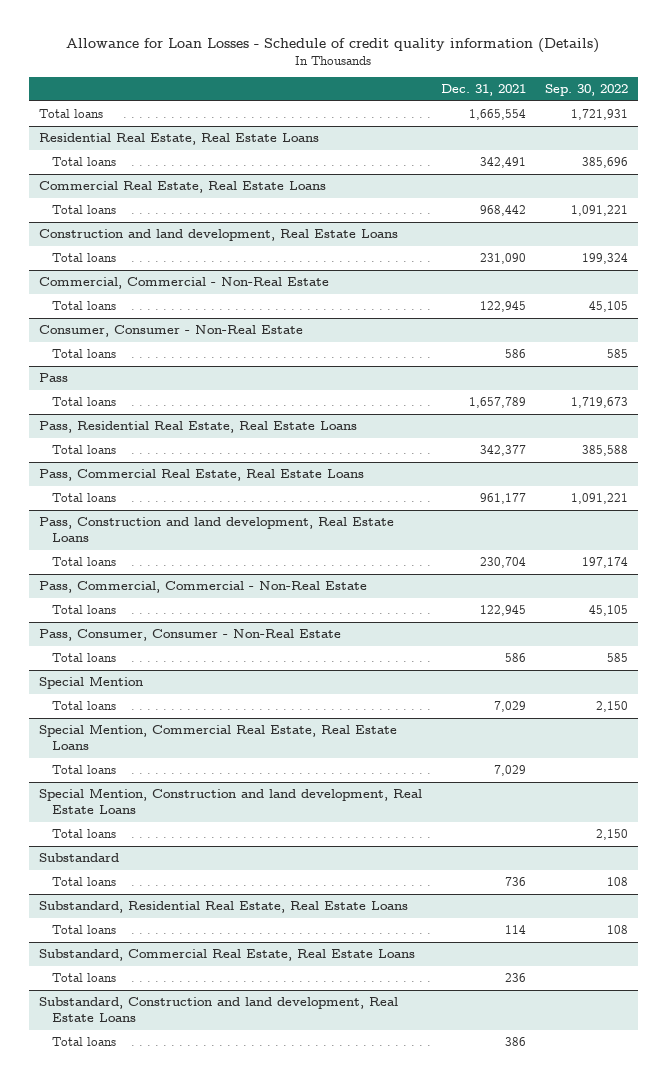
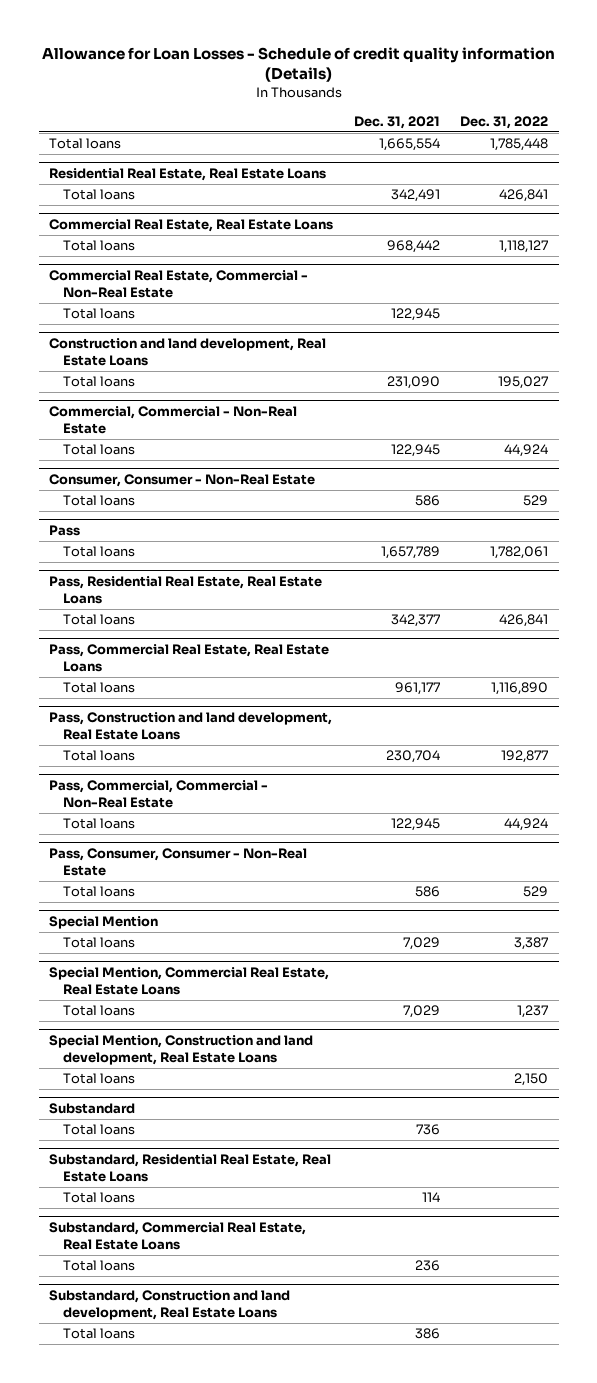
[545,84,629,97] Sep. 30, 2022 -> none
none -> [460,115,549,129] Dec. 31, 2022
none -> [48,269,308,298] Commercial Real Estate, Commercial - Non-Real Estate
none -> [63,308,136,320] Total loans

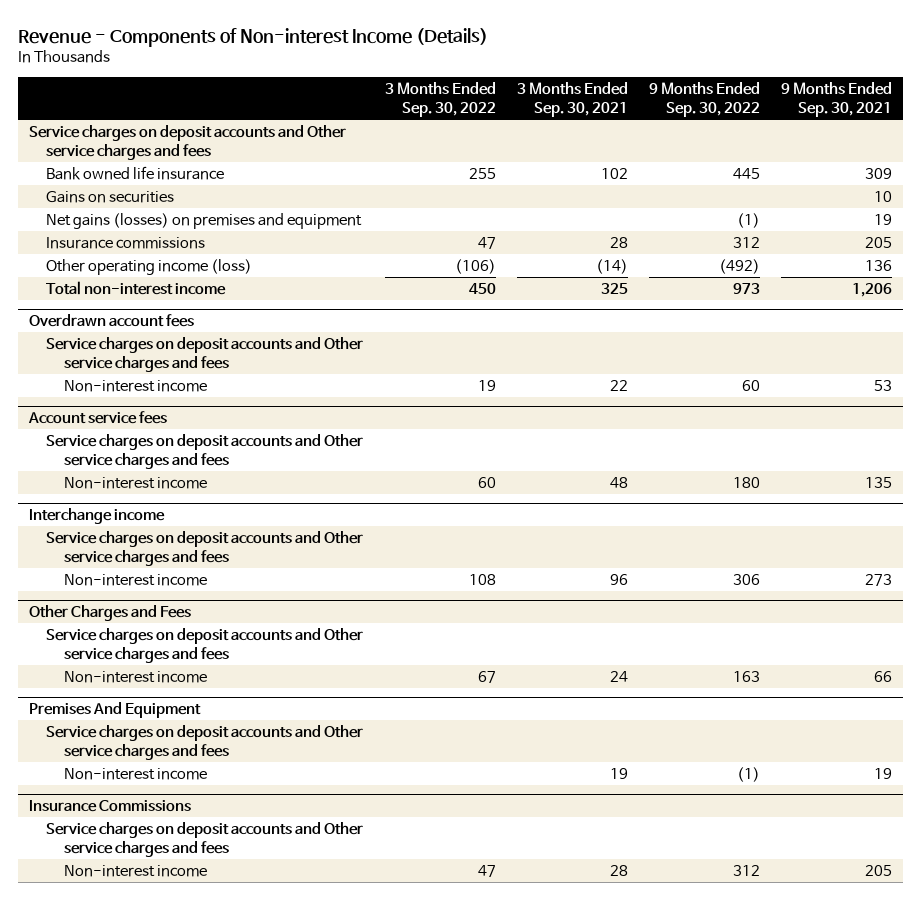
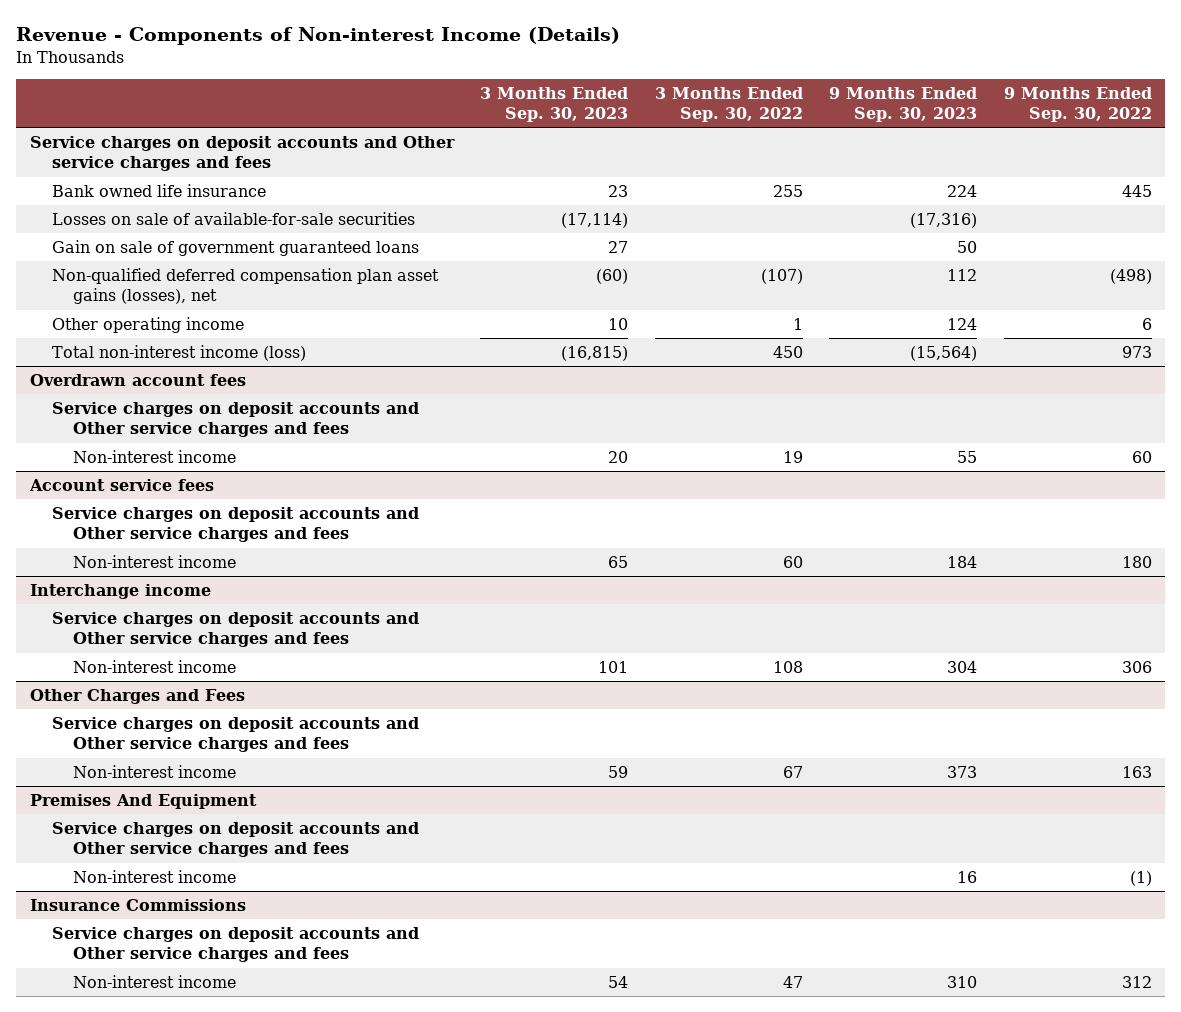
[516,82,628,118] 3 Months Ended Sep. 30, 2021 -> none
[781,82,893,118] 9 Months Ended Sep. 30, 2021 -> none
none -> [480,86,629,123] 3 Months Ended Sep. 30, 2023
none -> [829,86,978,123] 9 Months Ended Sep. 30, 2023
[46,213,363,230] Net gains (losses) on premises and equipment -> none
[46,237,206,250] Insurance commissions -> none
[46,191,175,204] Gains on securities -> [51,212,415,226] Losses on sale of available-for-sale securities
none -> [51,240,419,257] Gain on sale of government guaranteed loans
none -> [51,268,439,305] Non-qualified deferred compensation plan asset gains (losses), net
[46,259,253,276] Other operating income (loss) -> [51,317,244,334] Other operating income
[454,259,496,275] (106) -> [792,318,803,331] 1
[718,259,760,275] (492) -> [1141,318,1152,331] 6
[46,281,227,296] Total non-interest income -> [51,345,306,362] Total non-interest income (loss)

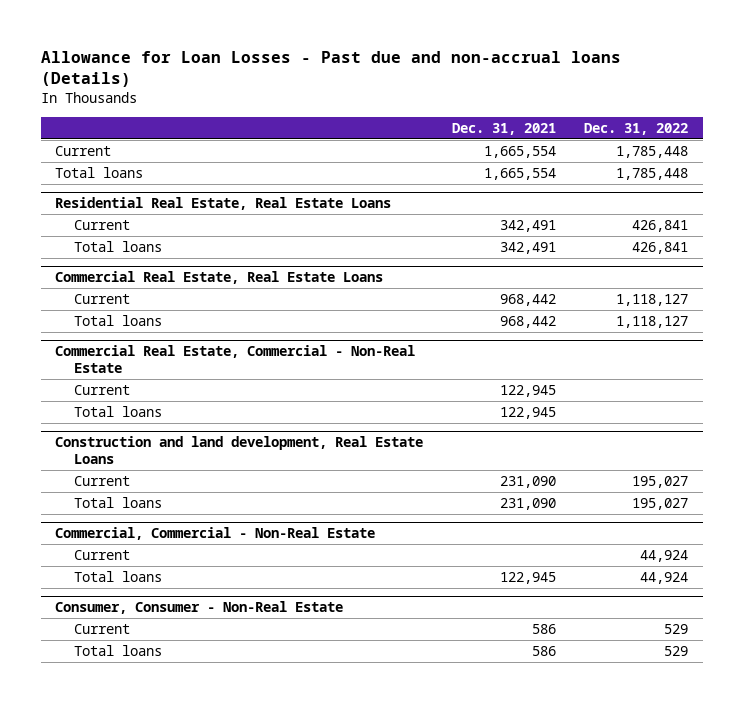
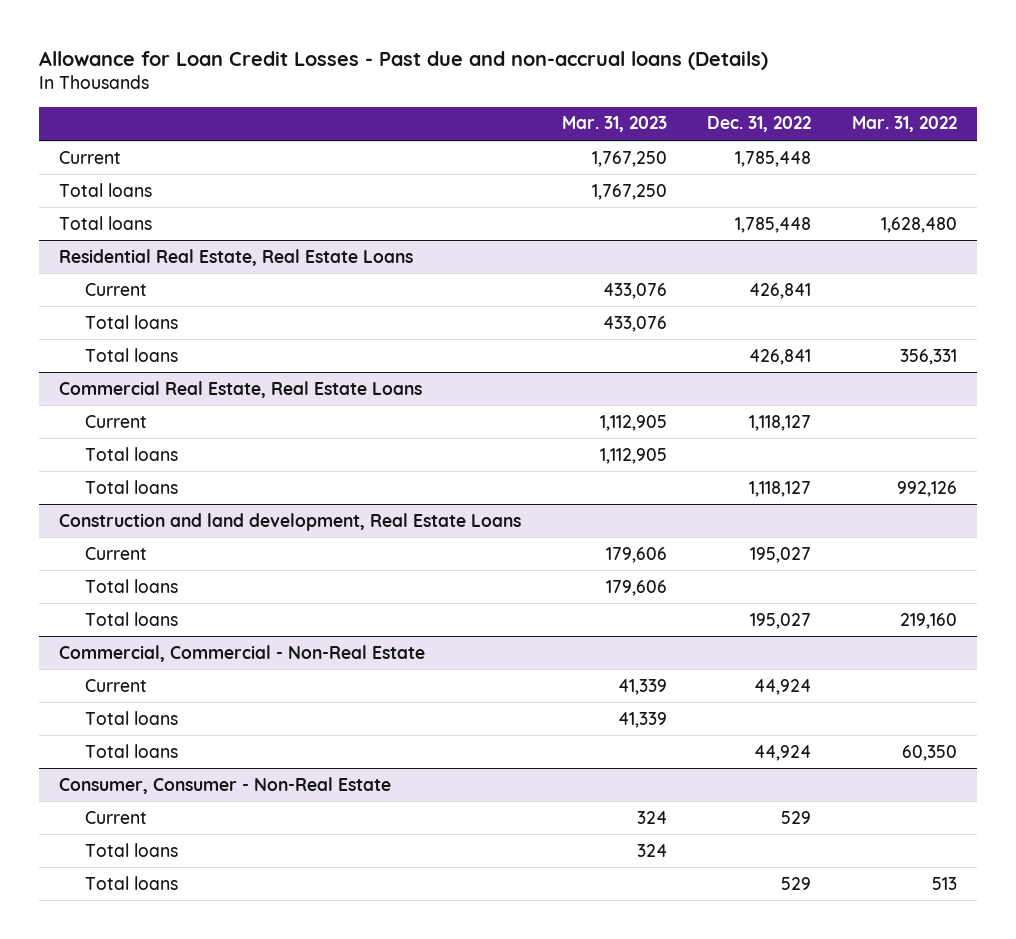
[40,50,621,88] Allowance for Loan Losses - Past due and non-accrual loans (Details) -> [39,50,769,70] Allowance for Loan Credit Losses - Past due and non-accrual loans (Details)
[451,122,556,135] Dec. 31, 2021 -> none
none -> [561,116,667,133] Mar. 31, 2023
none -> [851,116,957,133] Mar. 31, 2022
none -> [59,182,153,197] Total loans
none -> [84,314,178,329] Total loans
[55,345,416,374] Commercial Real Estate, Commercial - Non-Real Estate -> none
[73,384,130,395] Current -> none
[73,314,162,326] Total loans -> [84,479,178,494] Total loans
none -> [84,578,178,593] Total loans
none -> [84,710,178,725] Total loans
none -> [84,842,178,857] Total loans

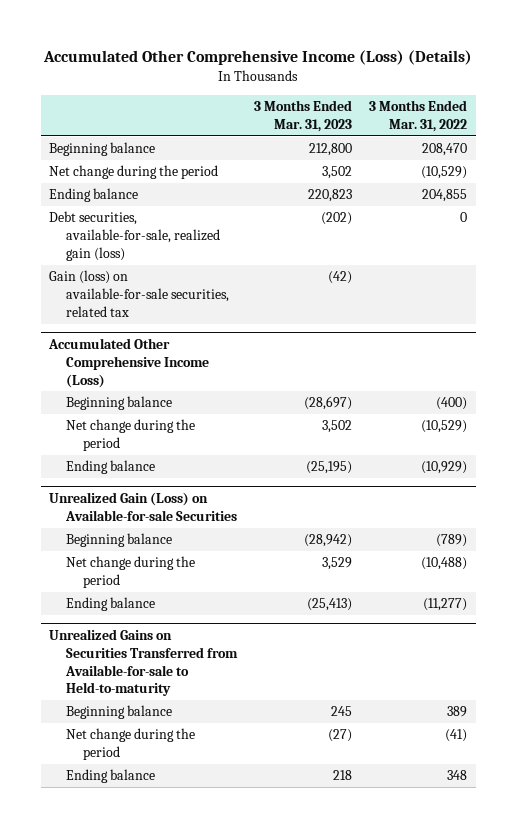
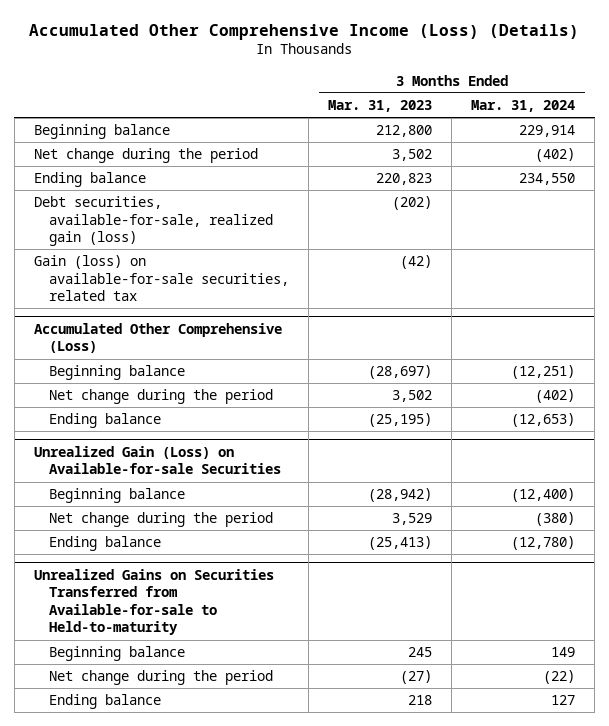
[369,99,468,132] 3 Months Ended Mar. 31, 2022 -> none
none -> [471,100,576,113] Mar. 31, 2024
[48,338,210,388] Accumulated Other Comprehensive Income (Loss) -> [33,322,282,354] Accumulated Other Comprehensive (Loss)

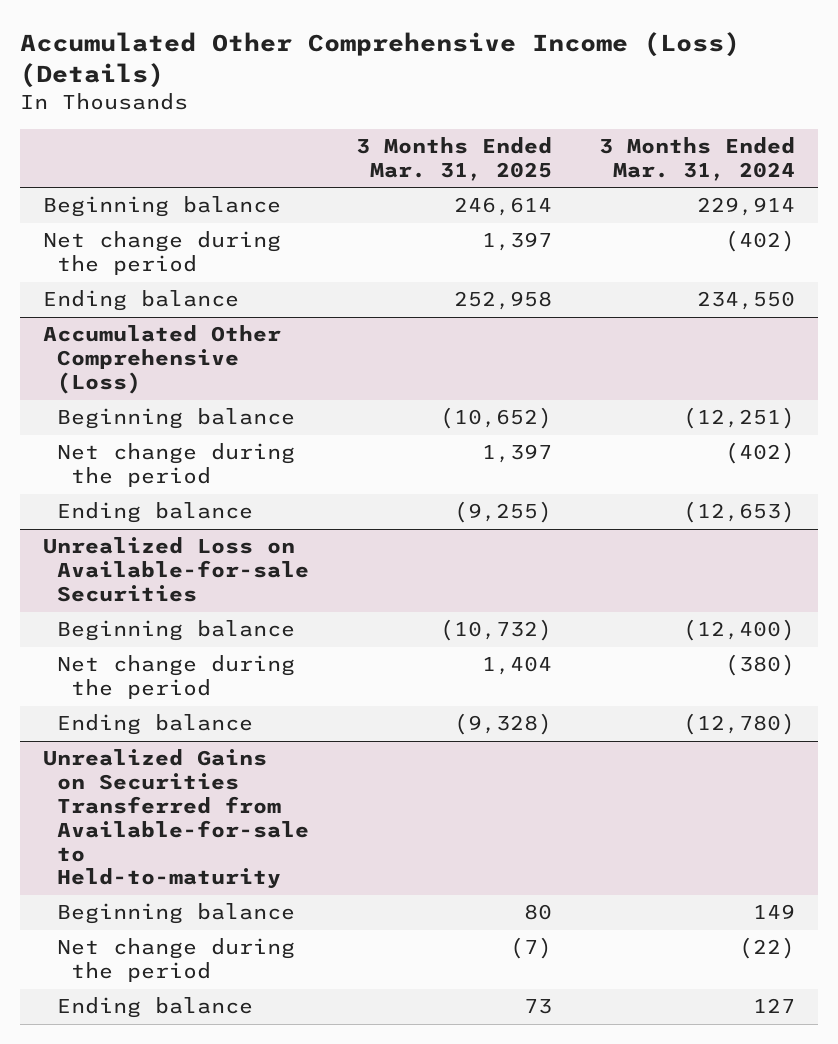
[328,100,433,113] Mar. 31, 2023 -> none
none -> [355,136,552,181] 3 Months Ended Mar. 31, 2025
[33,196,274,247] Debt securities, available-for-sale, realized gain (loss) -> none
[33,255,290,302] Gain (loss) on available-for-sale securities, related tax -> none
[33,445,282,475] Unrealized Gain (Loss) on Available-for-sale Securities -> [43,537,310,603] Unrealized Loss on Available-for-sale Securities

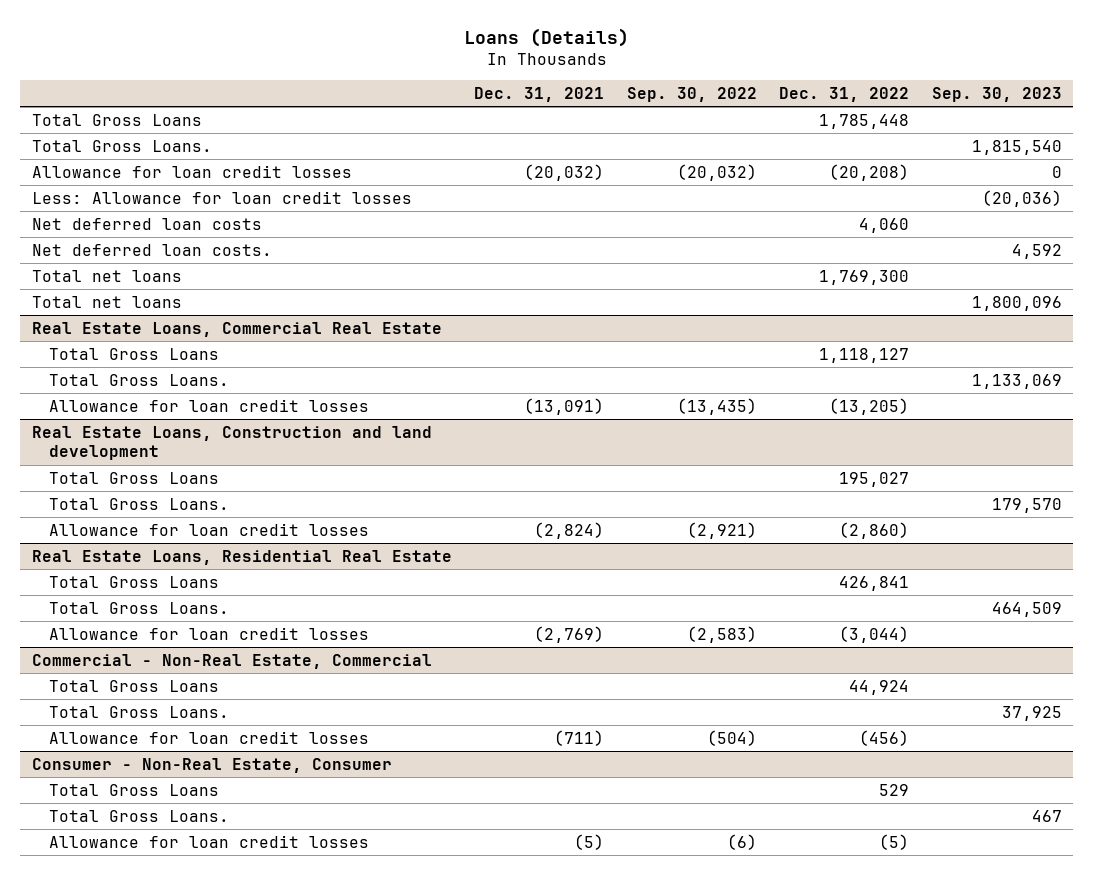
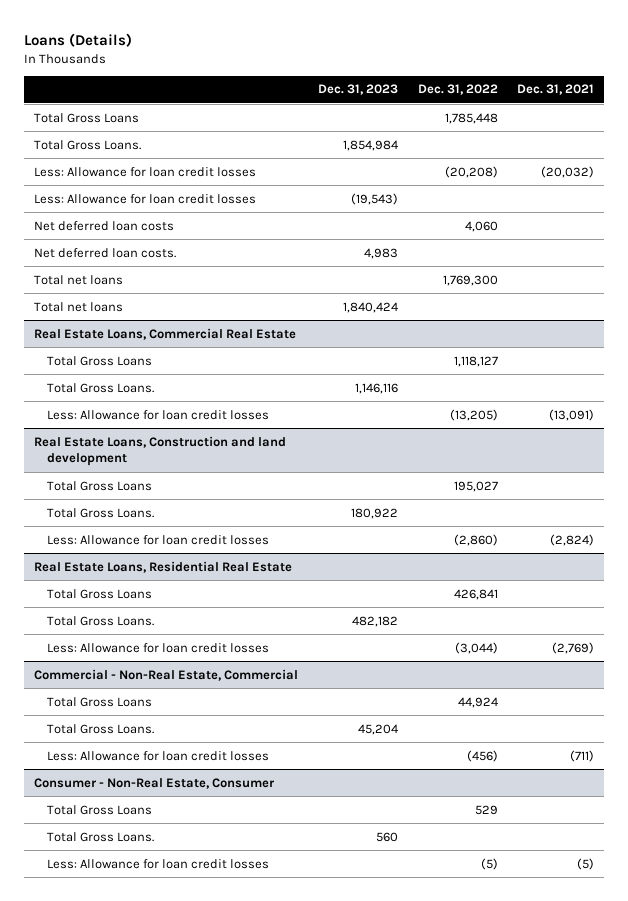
[626,86,757,102] Sep. 30, 2022 -> none
[931,86,1062,102] Sep. 30, 2023 -> none
none -> [317,84,398,96] Dec. 31, 2023
[31,164,352,178] Allowance for loan credit losses -> [34,166,257,177] Less: Allowance for loan credit losses
[48,398,369,412] Allowance for loan credit losses -> [47,409,270,420] Less: Allowance for loan credit losses
[48,522,369,536] Allowance for loan credit losses -> [47,534,270,545] Less: Allowance for loan credit losses
[48,626,369,640] Allowance for loan credit losses -> [47,642,270,653] Less: Allowance for loan credit losses
[48,730,369,744] Allowance for loan credit losses -> [47,750,270,761] Less: Allowance for loan credit losses
[48,834,369,848] Allowance for loan credit losses -> [47,858,270,869] Less: Allowance for loan credit losses

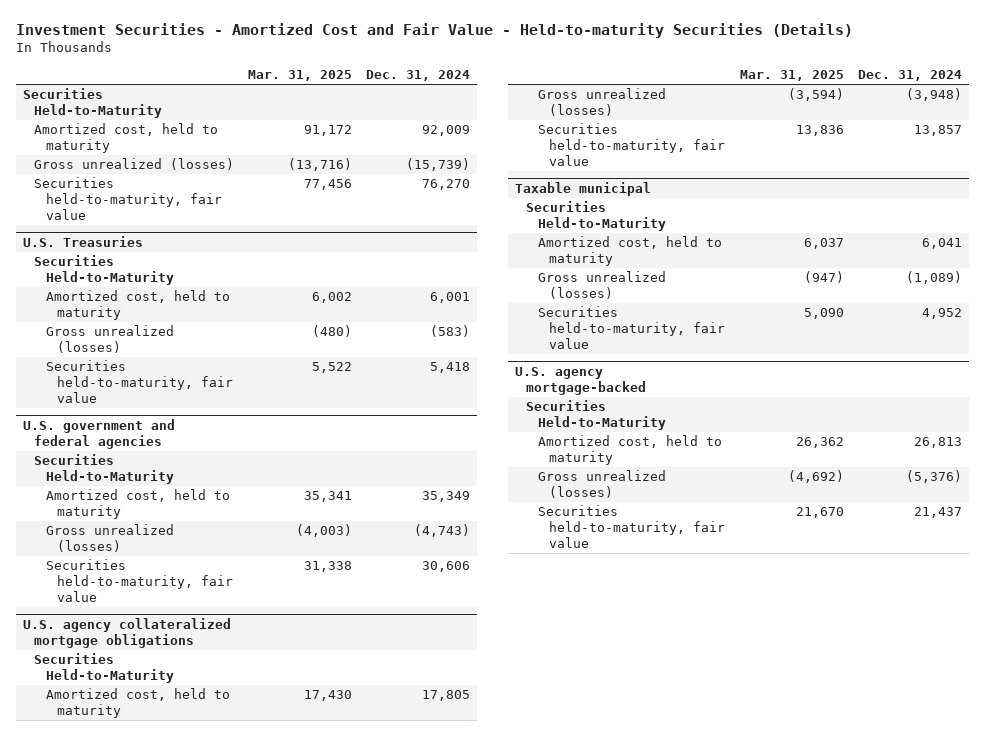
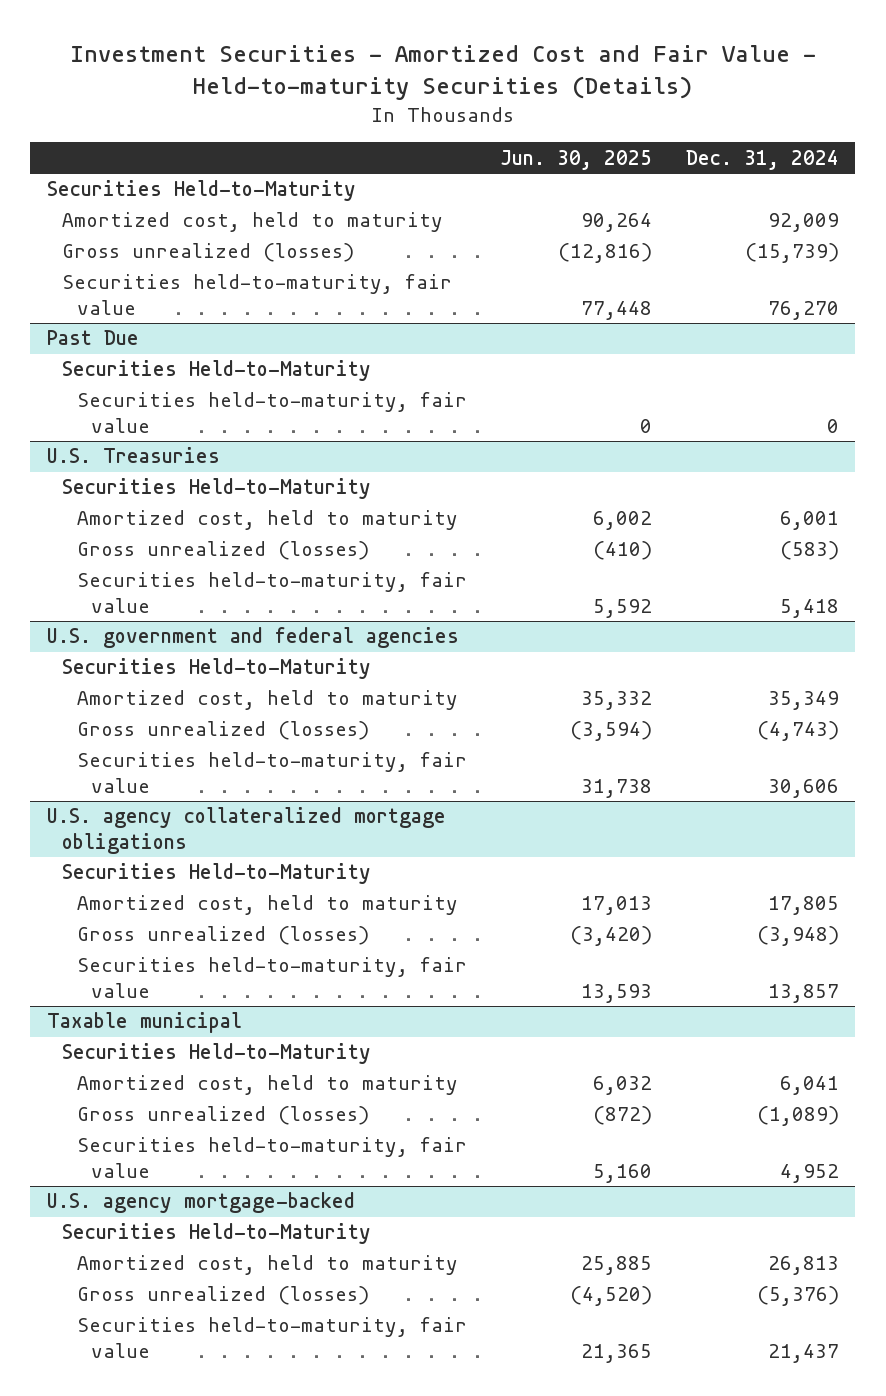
[247,70,352,82] Mar. 31, 2025 -> none
none -> [500,149,653,170] Jun. 30, 2025
none -> [47,330,140,346] Past Due
none -> [61,360,371,382] Securities Held-to-Maturity
none -> [76,392,467,433] Securities held-to-maturity, fair value

